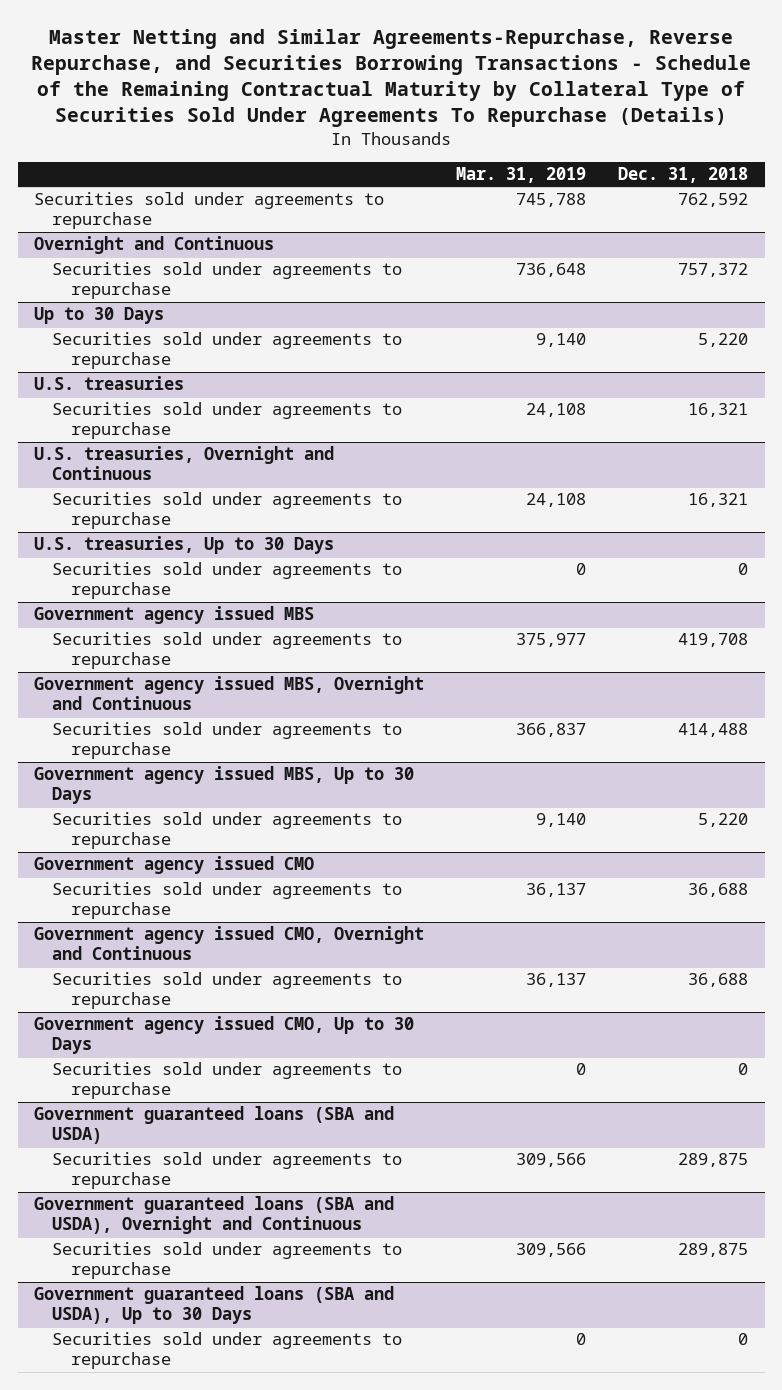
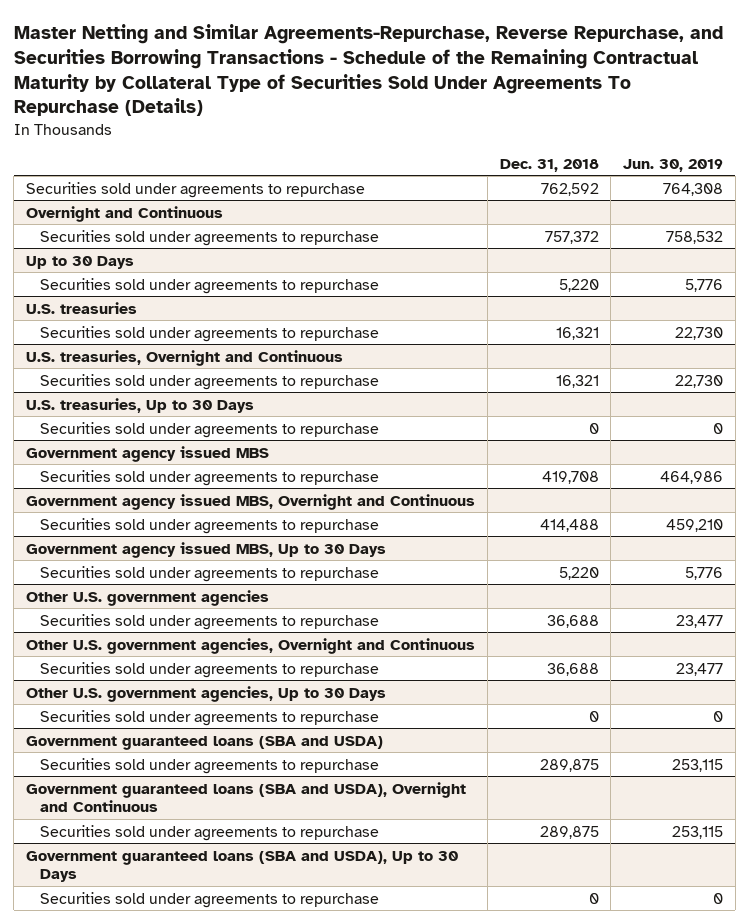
[456,166,587,183] Mar. 31, 2019 -> none
none -> [623,158,724,172] Jun. 30, 2019
[33,856,314,875] Government agency issued CMO -> [26,589,270,606] Other U.S. government agencies
[33,926,424,961] Government agency issued CMO, Overnight and Continuous -> none
none -> [26,637,476,654] Other U.S. government agencies, Overnight and Continuous
[33,1016,414,1055] Government agency issued CMO, Up to 30 Days -> none
none -> [26,685,387,702] Other U.S. government agencies, Up to 30 Days

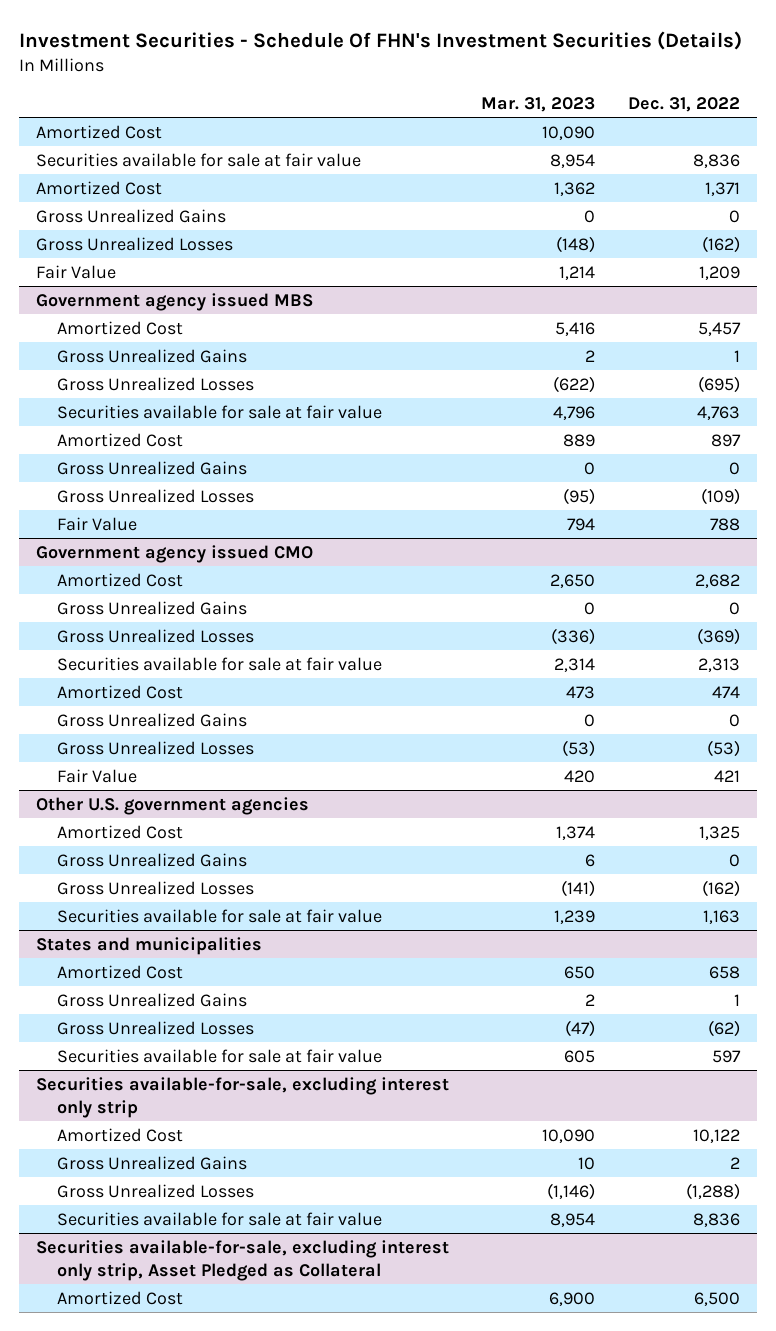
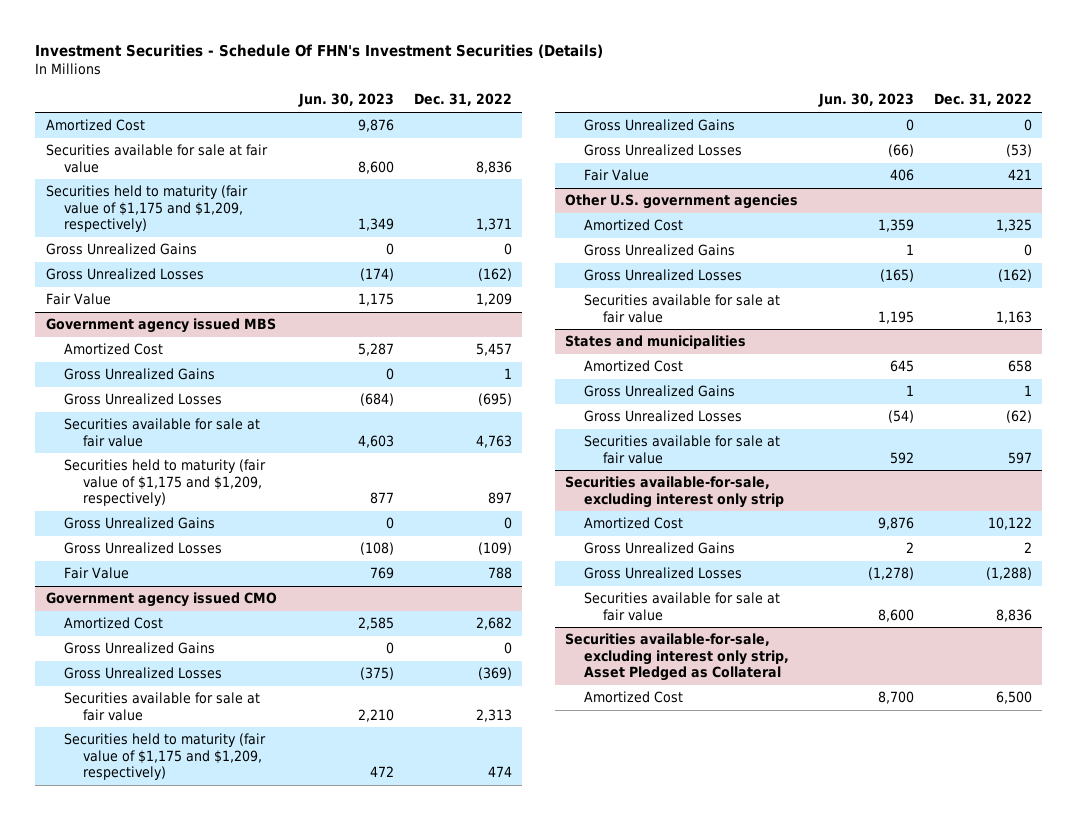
[481,96,596,112] Mar. 31, 2023 -> none
none -> [297,93,394,108] Jun. 30, 2023
[35,180,162,195] Amortized Cost -> [45,185,248,233] Securities held to maturity (fair value of $1,175 and $1,209, respectively)
[57,432,184,447] Amortized Cost -> [64,459,267,507] Securities held to maturity (fair value of $1,175 and $1,209, respectively)
[57,684,184,699] Amortized Cost -> [64,733,267,781] Securities held to maturity (fair value of $1,175 and $1,209, respectively)

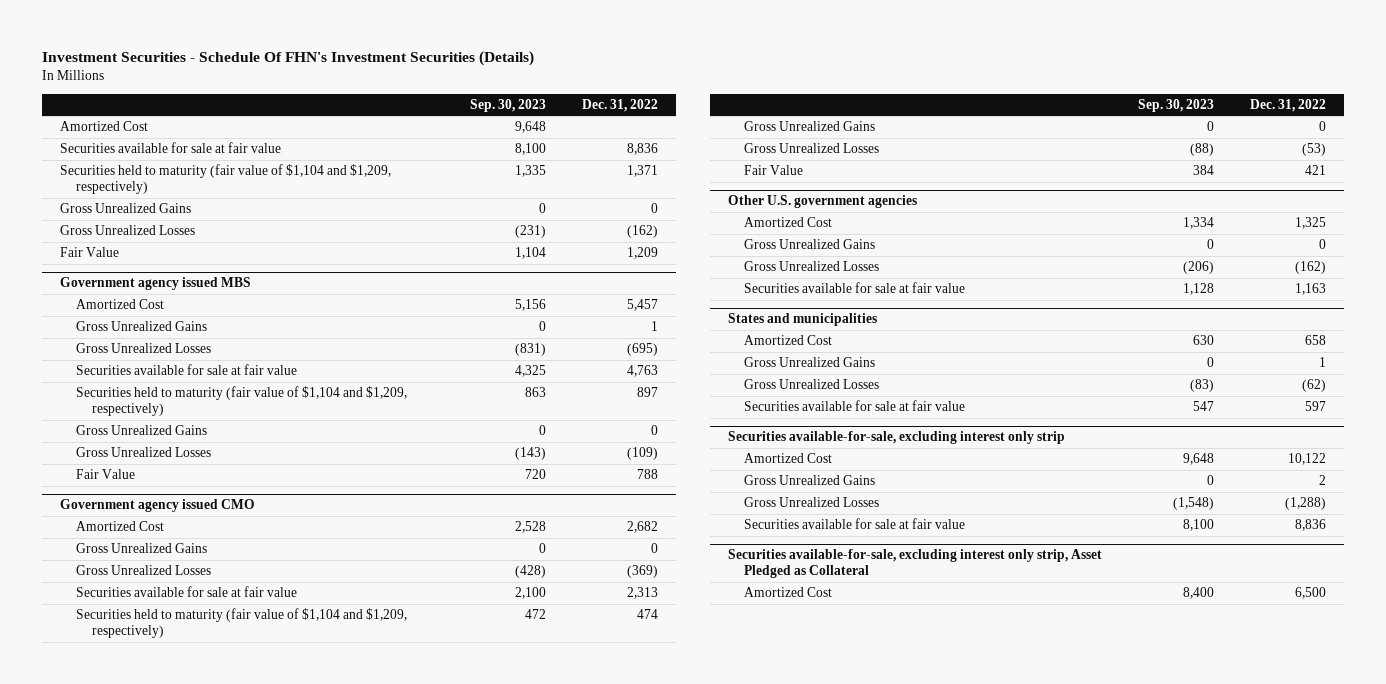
[297,93,394,108] Jun. 30, 2023 -> none
none -> [470,98,547,112] Sep. 30, 2023
[45,185,248,233] Securities held to maturity (fair value of $1,175 and $1,209, respectively) -> [59,164,391,195] Securities held to maturity (fair value of $1,104 and $1,209, respectively)
[64,459,267,507] Securities held to maturity (fair value of $1,175 and $1,209, respectively) -> [75,386,407,417] Securities held to maturity (fair value of $1,104 and $1,209, respectively)
[64,733,267,781] Securities held to maturity (fair value of $1,175 and $1,209, respectively) -> [75,608,407,639] Securities held to maturity (fair value of $1,104 and $1,209, respectively)

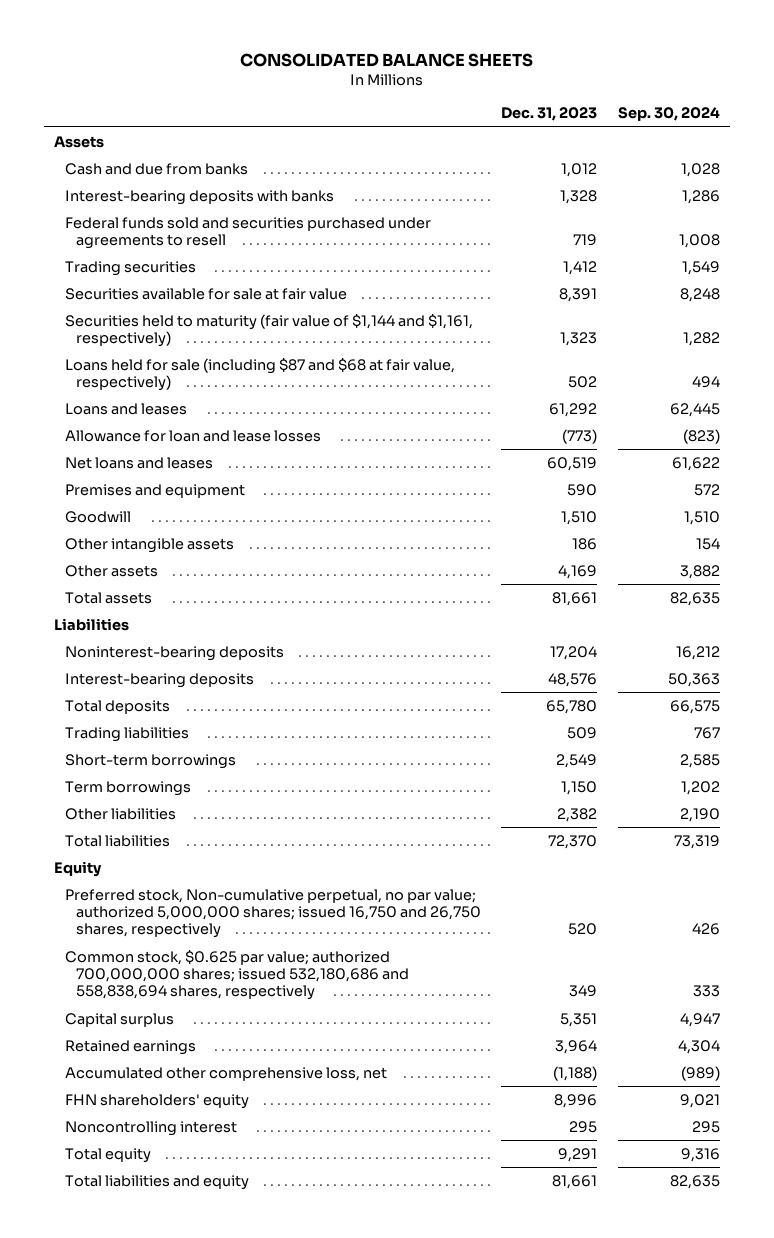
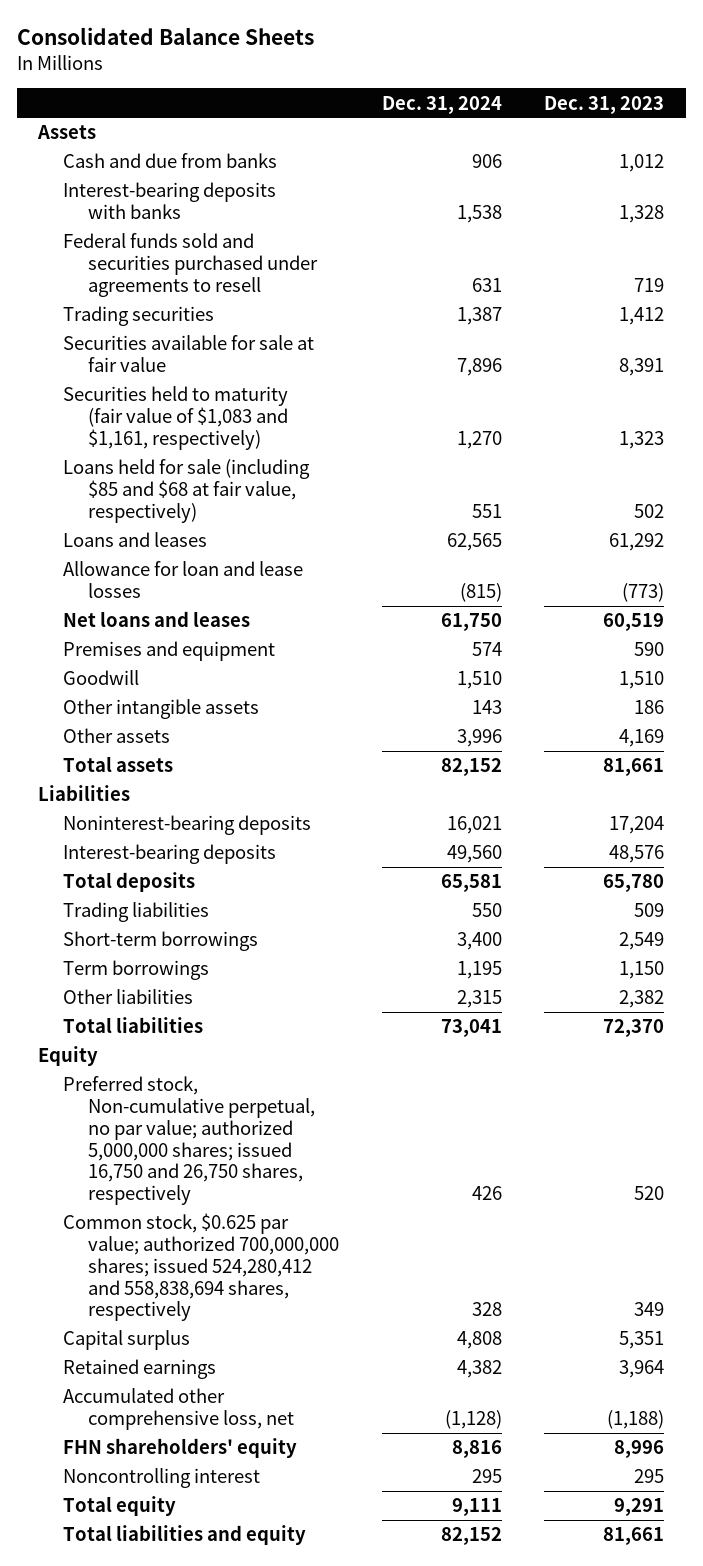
[239,52,533,67] CONSOLIDATED BALANCE SHEETS -> [16,27,314,46] Consolidated Balance Sheets
[617,107,720,122] Sep. 30, 2024 -> none
none -> [381,95,502,114] Dec. 31, 2024
[64,313,473,347] Securities held to maturity (fair value of $1,144 and $1,161, respectively) -> [63,386,289,450] Securities held to maturity (fair value of $1,083 and $1,161, respectively)
[64,357,455,391] Loans held for sale (including $87 and $68 at fair value, respectively) -> [63,459,311,523] Loans held for sale (including $85 and $68 at fair value, respectively)
[64,949,409,1001] Common stock, $0.625 par value; authorized 700,000,000 shares; issued 532,180,686 and 558,838,694 shares, respectively -> [63,1213,339,1322] Common stock, $0.625 par value; authorized 700,000,000 shares; issued 524,280,412 and 558,838,694 shares, respectively

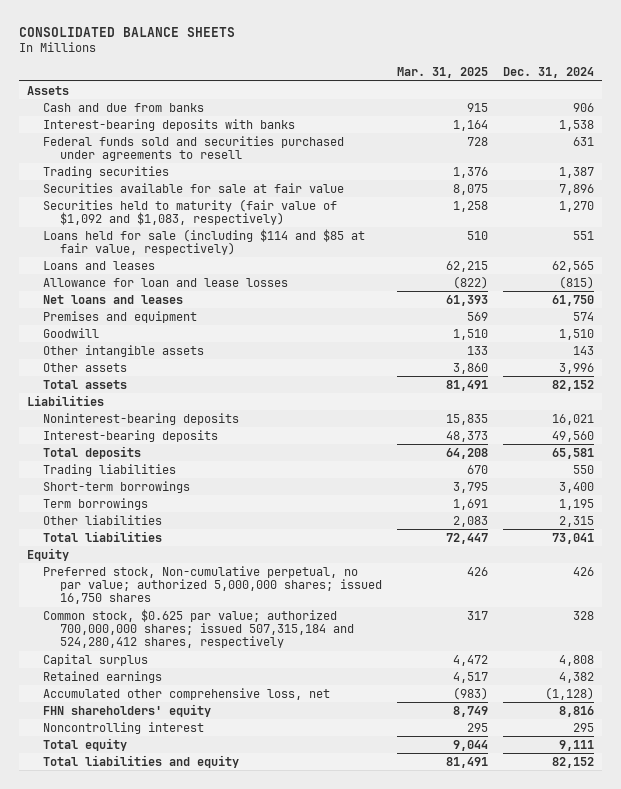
[16,27,314,46] Consolidated Balance Sheets -> [19,26,236,37] CONSOLIDATED BALANCE SHEETS
[544,95,665,114] Dec. 31, 2023 -> none
none -> [396,67,488,79] Mar. 31, 2025
[63,386,289,450] Securities held to maturity (fair value of $1,083 and $1,161, respectively) -> [43,198,338,225] Securities held to maturity (fair value of $1,092 and $1,083, respectively)
[63,459,311,523] Loans held for sale (including $85 and $68 at fair value, respectively) -> [43,228,366,255] Loans held for sale (including $114 and $85 at fair value, respectively)
[63,1076,315,1206] Preferred stock, Non-cumulative perpetual, no par value; authorized 5,000,000 shares; issued 16,750 and 26,750 shares, respectively -> [43,565,382,605] Preferred stock, Non-cumulative perpetual, no par value; authorized 5,000,000 shares; issued 16,750 shares
[63,1213,339,1322] Common stock, $0.625 par value; authorized 700,000,000 shares; issued 524,280,412 and 558,838,694 shares, respectively -> [43,608,354,649] Common stock, $0.625 par value; authorized 700,000,000 shares; issued 507,315,184 and 524,280,412 shares, respectively

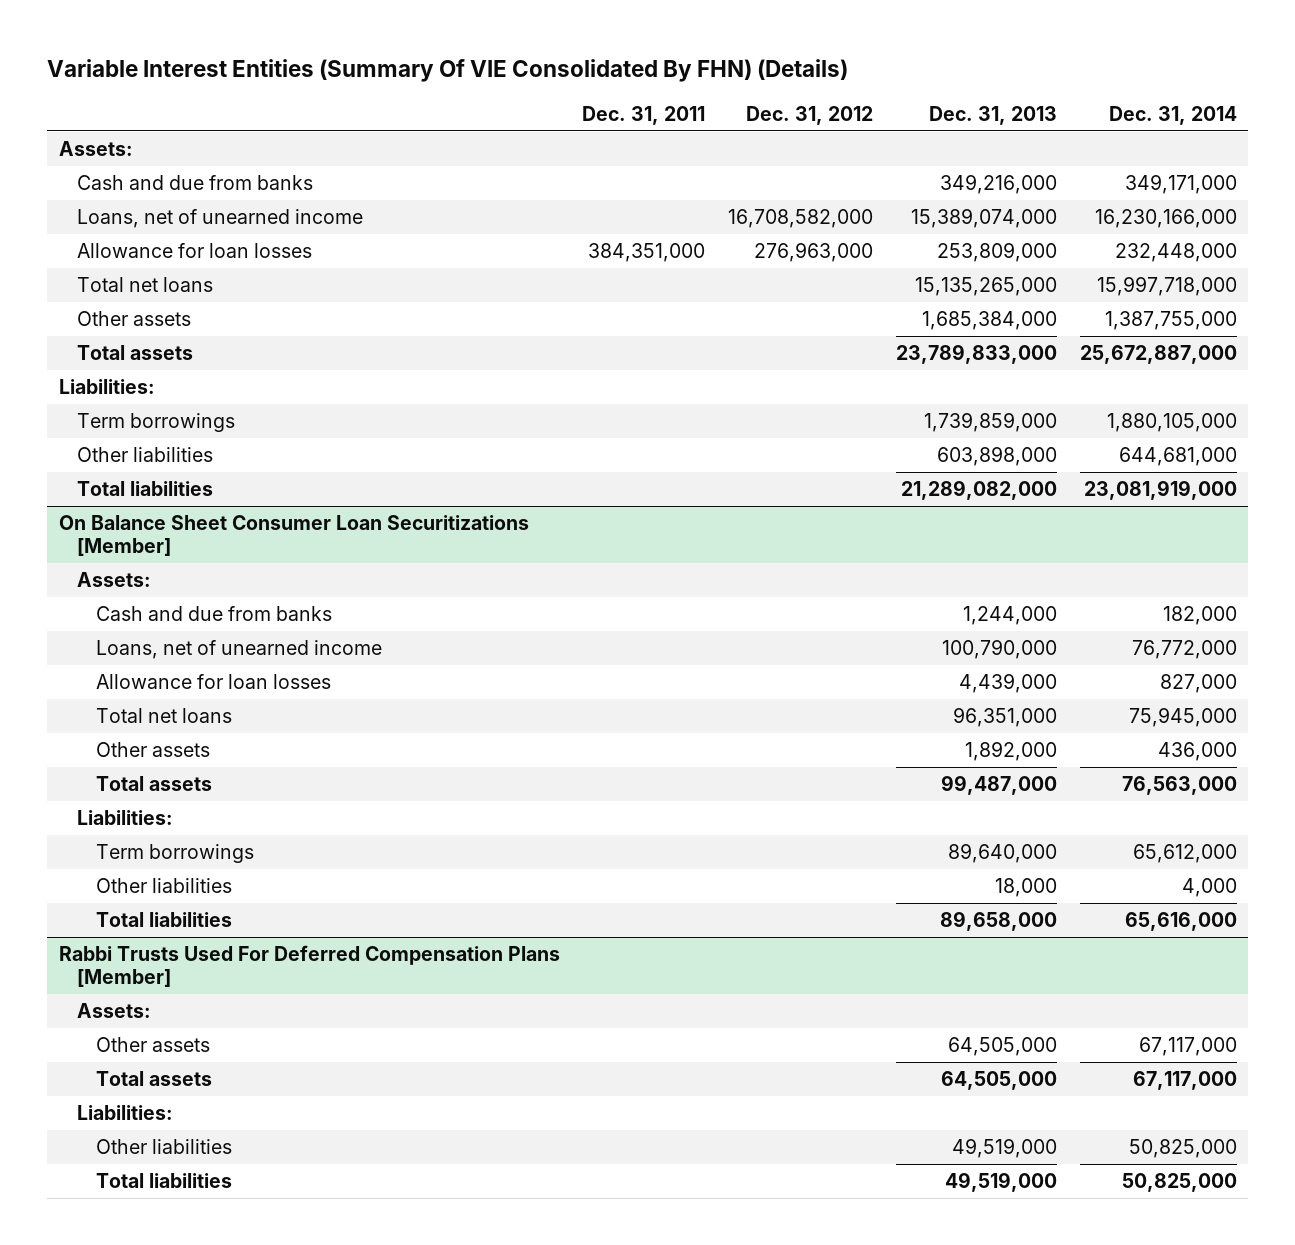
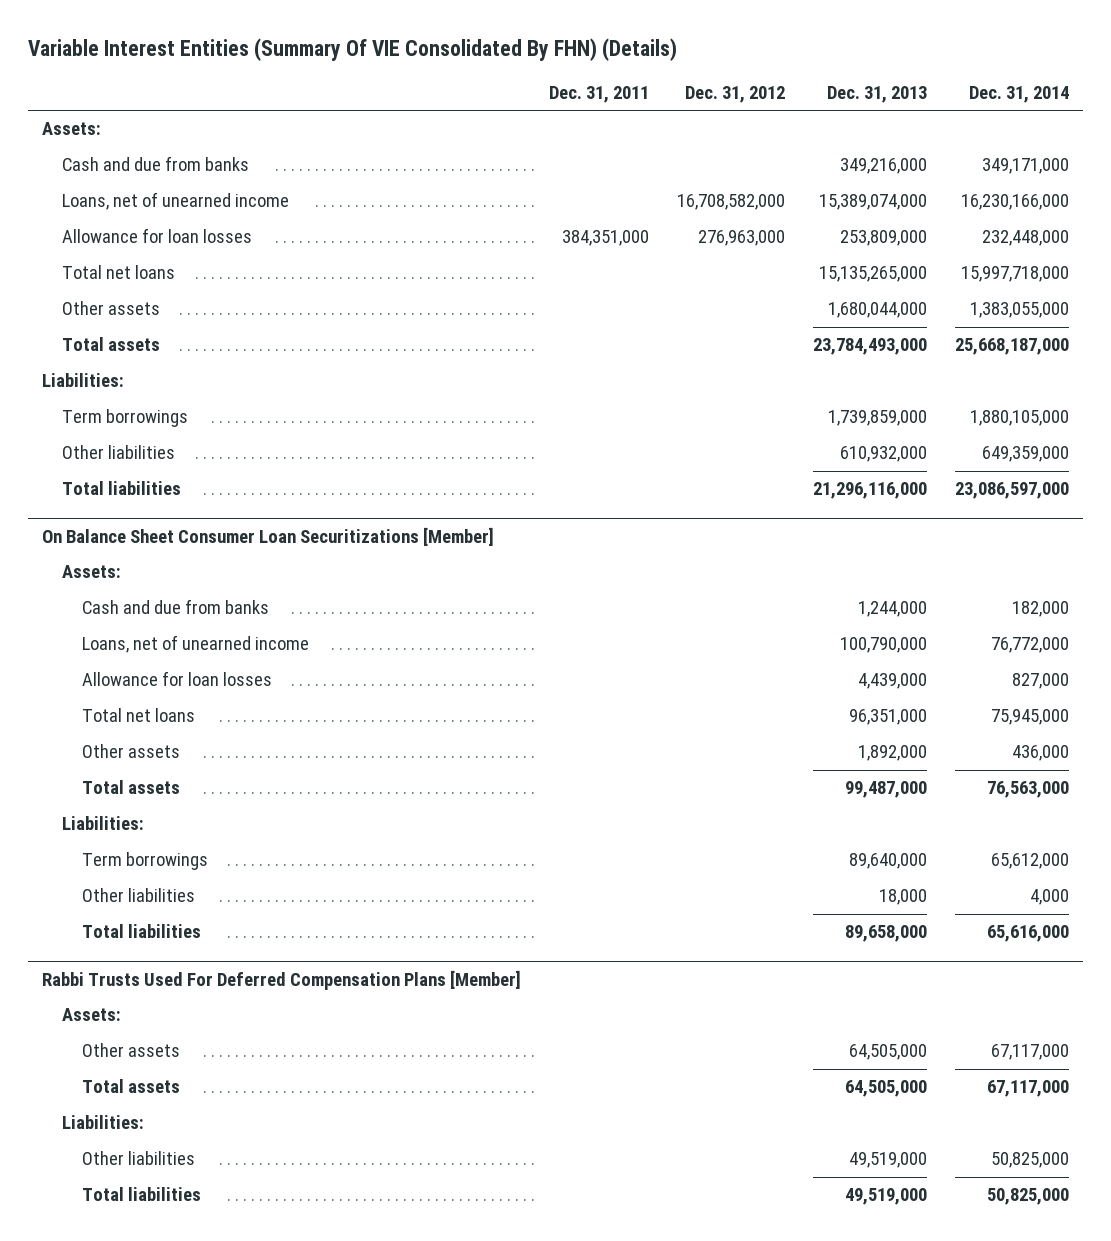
[921,311,1057,331] 1,685,384,000 -> [827,302,927,319] 1,680,044,000
[1104,311,1237,331] 1,387,755,000 -> [969,302,1069,319] 1,383,055,000
[895,344,1057,365] 23,789,833,000 -> [812,338,927,356] 23,784,493,000
[1079,345,1237,365] 25,672,887,000 -> [954,338,1069,356] 25,668,187,000
[936,446,1057,467] 603,898,000 -> [839,446,927,463] 610,932,000
[1118,447,1237,467] 644,681,000 -> [981,446,1069,463] 649,359,000
[900,480,1057,501] 21,289,082,000 -> [812,482,927,500] 21,296,116,000
[1083,480,1237,501] 23,081,919,000 -> [954,482,1069,500] 23,086,597,000

